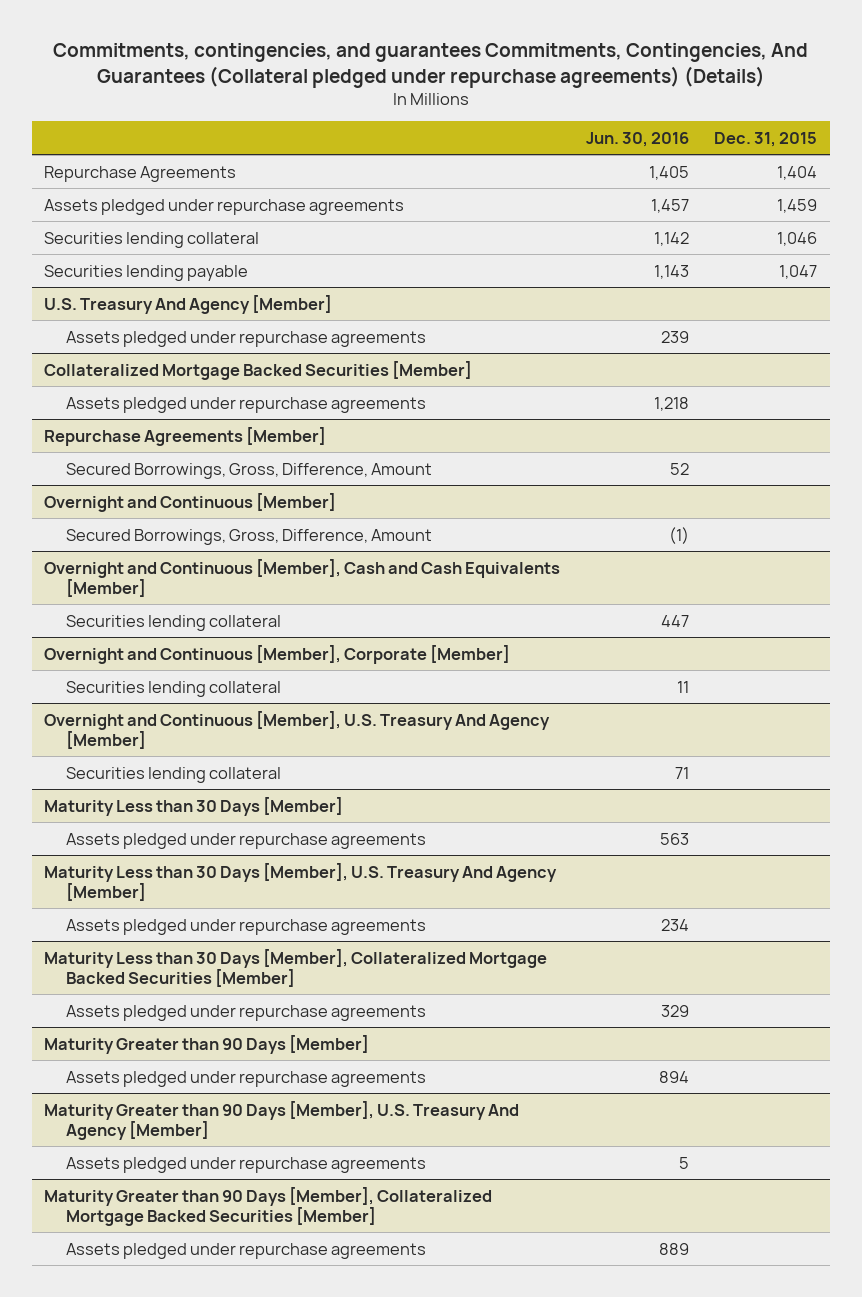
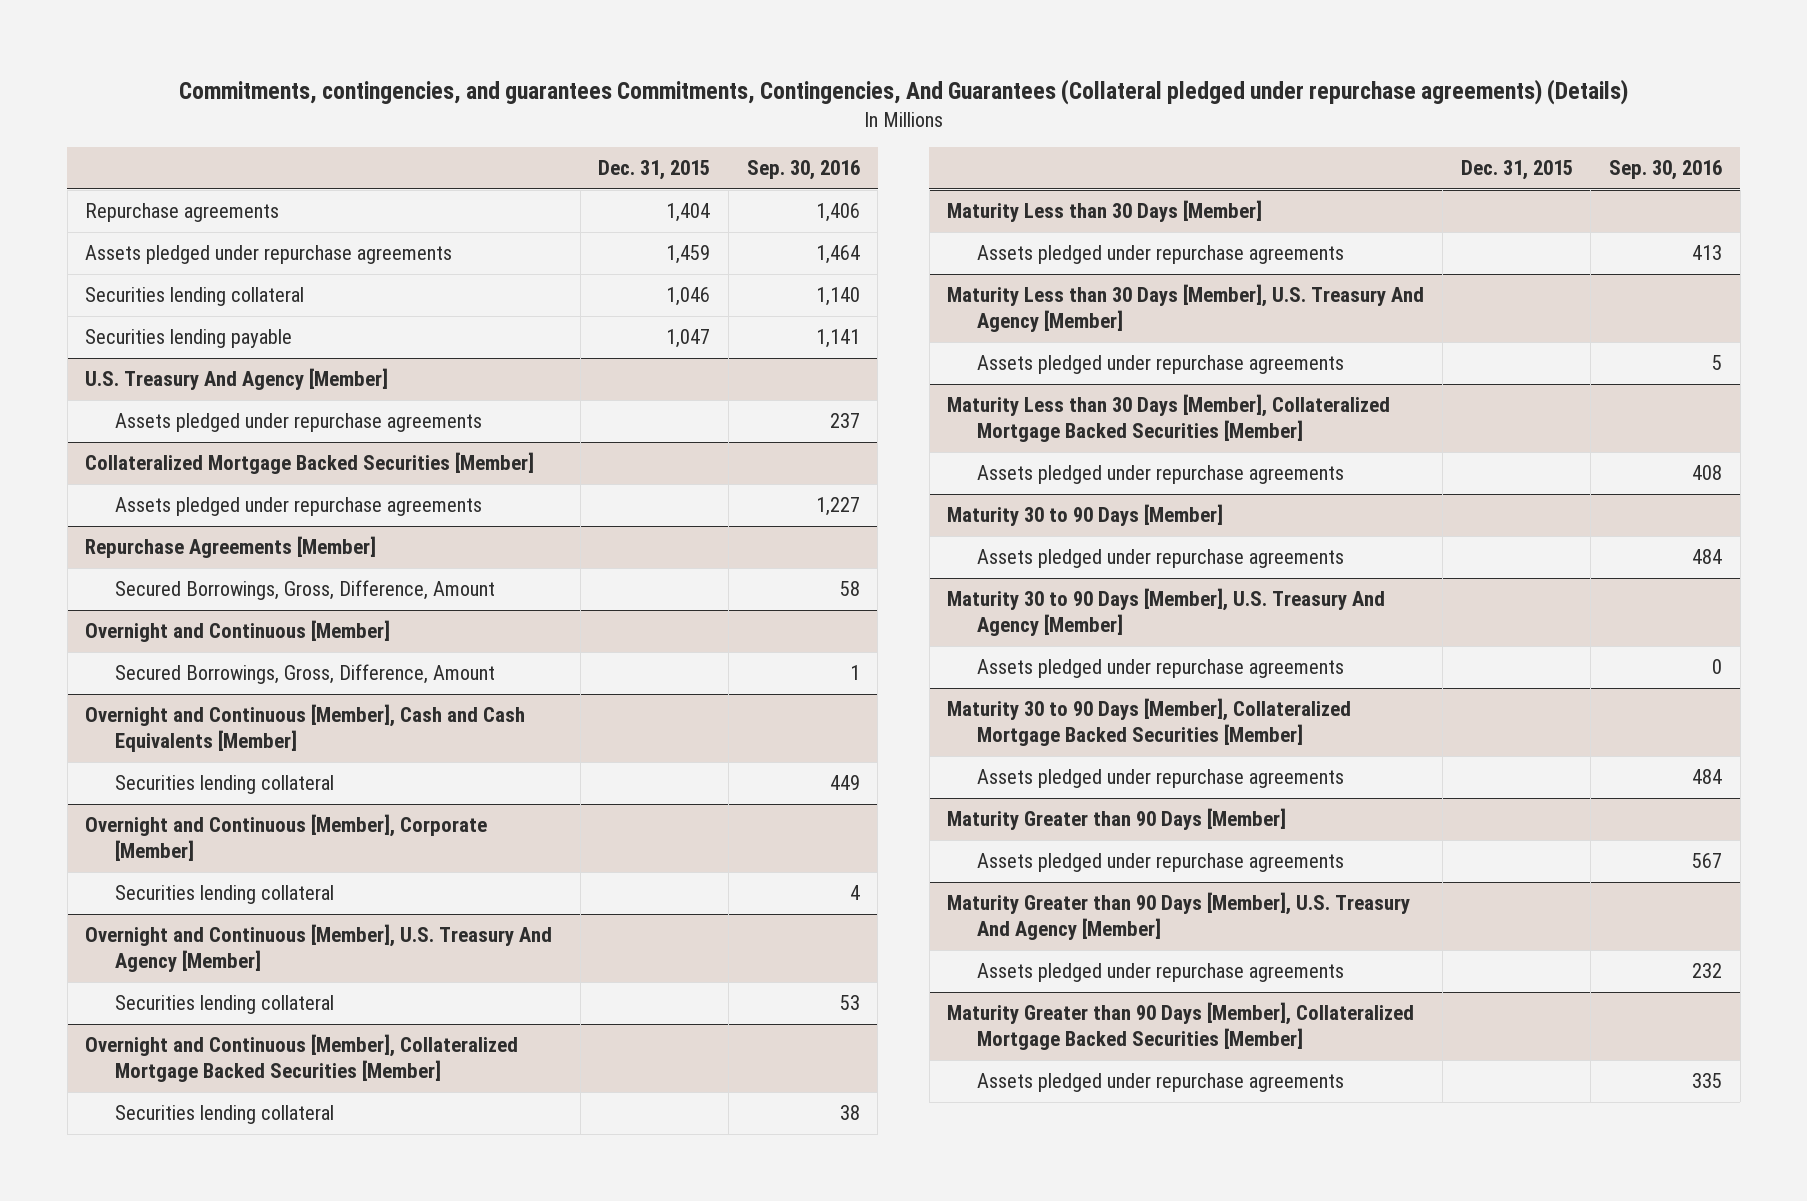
[585,131,689,147] Jun. 30, 2016 -> none
none -> [746,160,860,181] Sep. 30, 2016
[44,165,237,182] Repurchase Agreements -> [85,203,280,223] Repurchase agreements
none -> [85,1034,519,1083] Overnight and Continuous [Member], Collateralized Mortgage Backed Securities [Member]
none -> [114,1105,334,1125] Securities lending collateral
none -> [947,504,1224,527] Maturity 30 to 90 Days [Member]
none -> [976,549,1344,569] Assets pledged under repurchase agreements
none -> [947,588,1386,637] Maturity 30 to 90 Days [Member], U.S. Treasury And Agency [Member]
none -> [976,659,1344,679] Assets pledged under repurchase agreements
none -> [947,698,1352,747] Maturity 30 to 90 Days [Member], Collateralized Mortgage Backed Securities [Member]
none -> [976,769,1344,789] Assets pledged under repurchase agreements

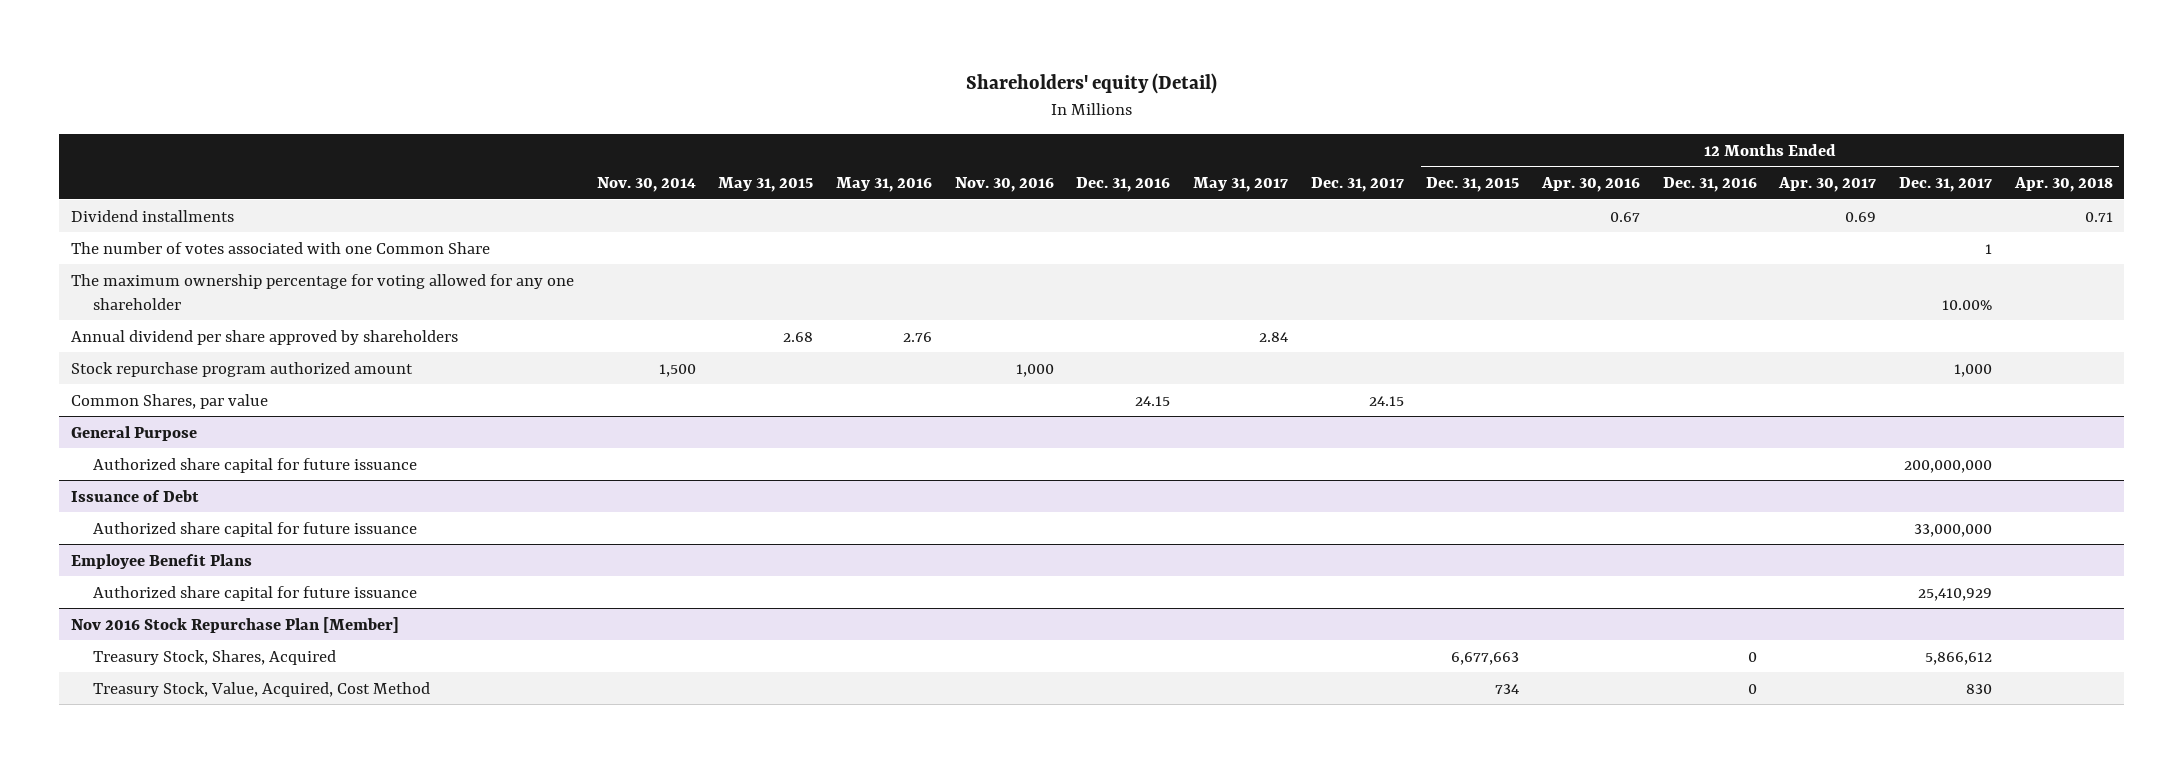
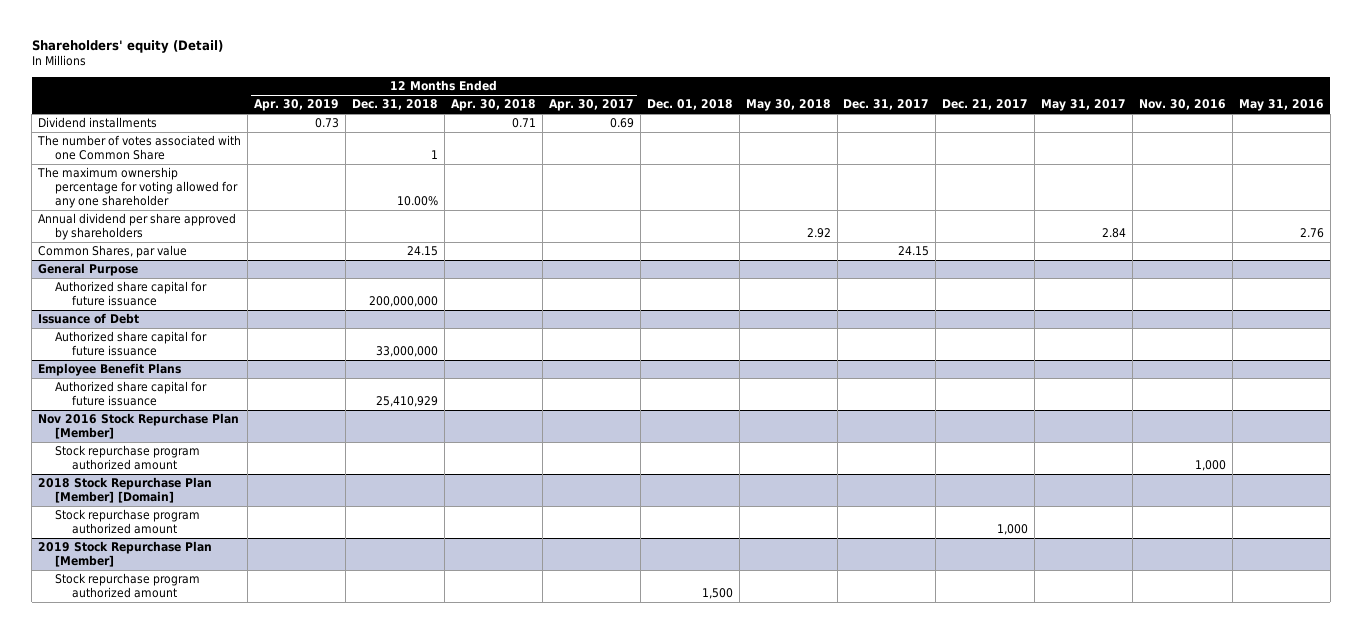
[596,176,696,192] Nov. 30, 2014 -> none
[718,176,814,192] May 31, 2015 -> none
[1076,176,1171,192] Dec. 31, 2016 -> none
[1426,176,1520,192] Dec. 31, 2015 -> none
[1541,176,1641,192] Apr. 30, 2016 -> none
[1662,176,1757,192] Dec. 31, 2016 -> none
[1899,176,1993,192] Dec. 31, 2017 -> none
none -> [254,99,340,112] Apr. 30, 2019
none -> [352,99,439,111] Dec. 31, 2018
none -> [646,99,733,111] Dec. 01, 2018
none -> [745,99,831,112] May 30, 2018
none -> [942,99,1029,111] Dec. 21, 2017
[70,361,413,377] Stock repurchase program authorized amount -> none
[93,649,337,665] Treasury Stock, Shares, Acquired -> none
[93,681,431,697] Treasury Stock, Value, Acquired, Cost Method -> none
none -> [54,445,200,470] Stock repurchase program authorized amount
none -> [38,477,213,503] 2018 Stock Repurchase Plan [Member] [Domain]
none -> [54,509,200,534] Stock repurchase program authorized amount
none -> [38,541,213,567] 2019 Stock Repurchase Plan [Member]
none -> [54,573,200,598] Stock repurchase program authorized amount

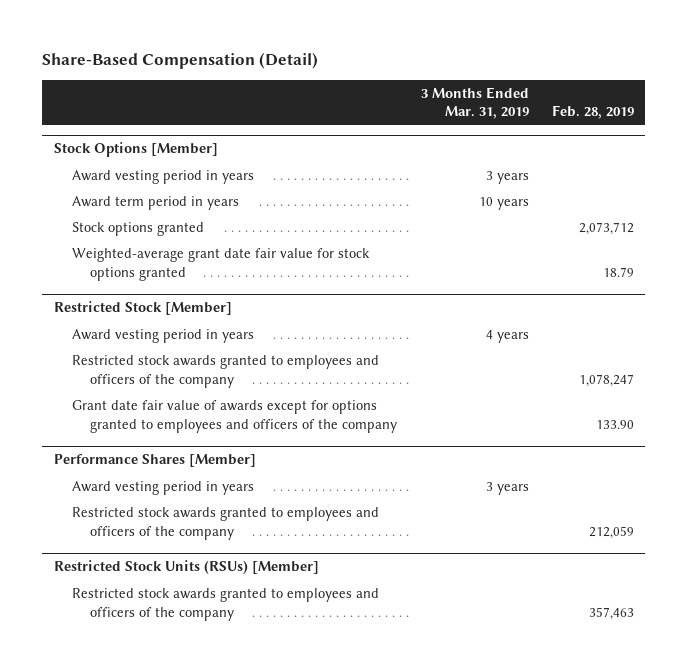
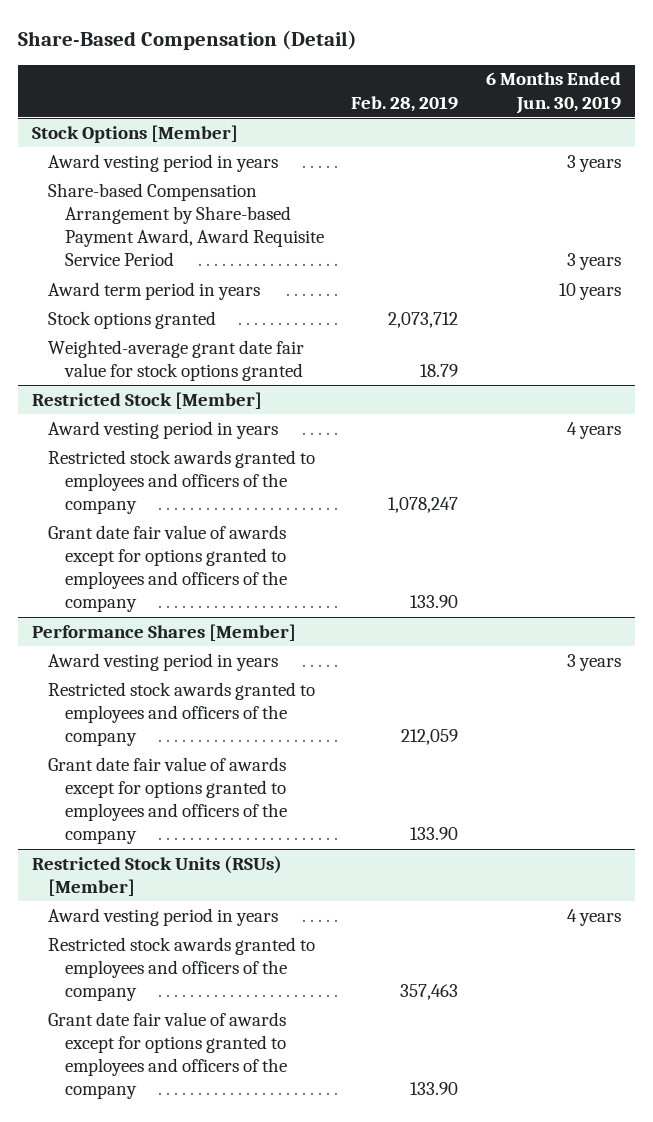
[420,86,529,120] 3 Months Ended Mar. 31, 2019 -> none
none -> [486,72,622,114] 6 Months Ended Jun. 30, 2019
none -> [48,182,324,267] Share-based Compensation Arrangement by Share-based Payment Award, Award Requisite Service Period
none -> [48,756,287,845] Grant date fair value of awards except for options granted to employees and officers of the company
none -> [48,907,279,926] Award vesting period in years
none -> [48,1011,287,1100] Grant date fair value of awards except for options granted to employees and officers of the company

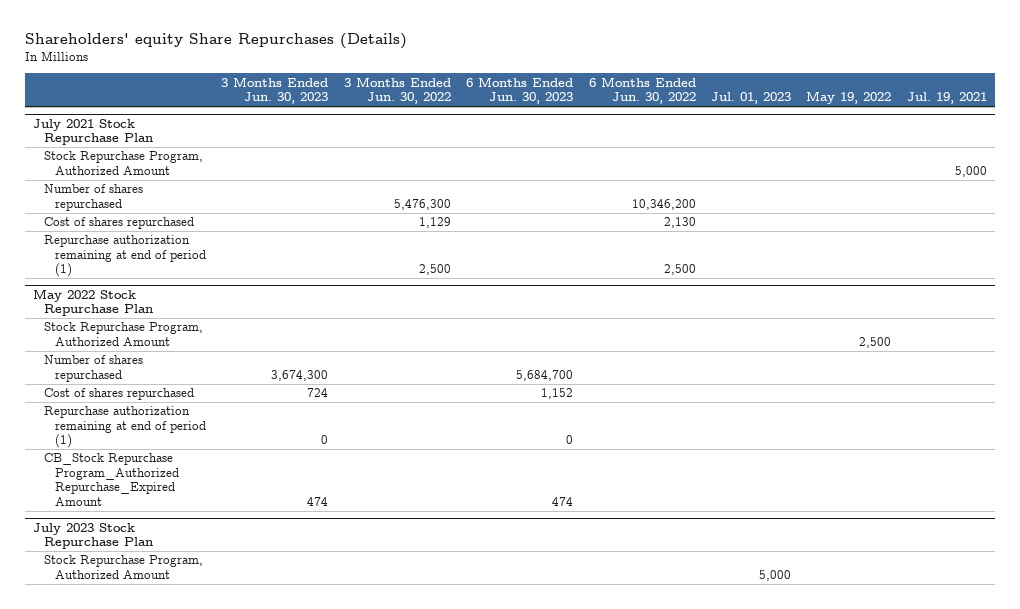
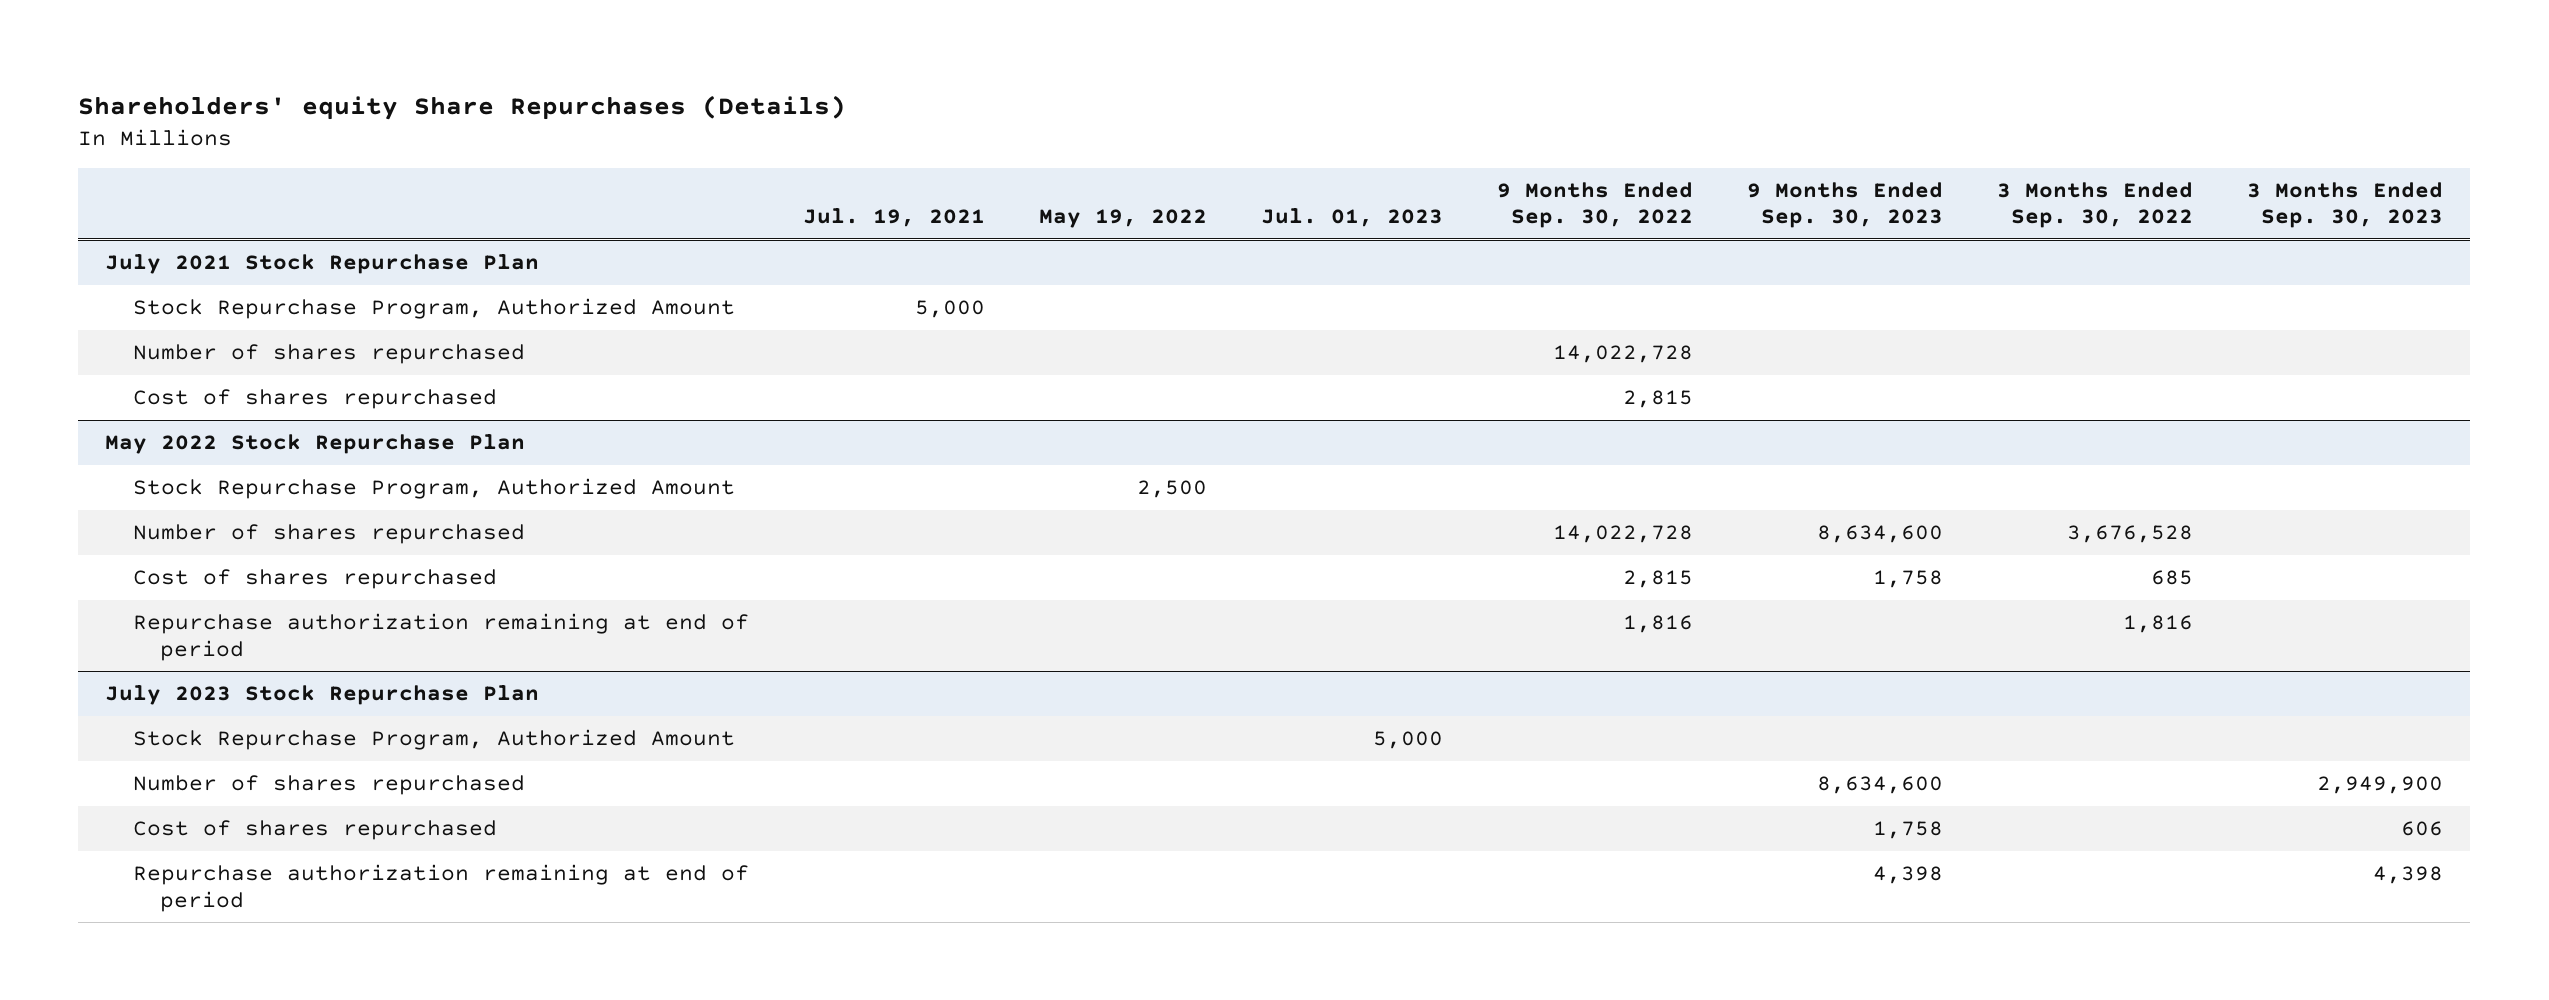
[221,76,329,105] 3 Months Ended Jun. 30, 2023 -> none
[343,76,451,105] 3 Months Ended Jun. 30, 2022 -> none
[466,76,574,105] 6 Months Ended Jun. 30, 2023 -> none
[588,76,696,105] 6 Months Ended Jun. 30, 2022 -> none
none -> [1497,181,1694,229] 9 Months Ended Sep. 30, 2022
none -> [1747,181,1944,229] 9 Months Ended Sep. 30, 2023
none -> [1997,181,2194,229] 3 Months Ended Sep. 30, 2022
none -> [2247,181,2444,229] 3 Months Ended Sep. 30, 2023
[43,235,206,278] Repurchase authorization remaining at end of period (1) -> none
[43,453,179,506] CB_Stock Repurchase Program_Authorized Repurchase_Expired Amount -> none
[43,406,206,449] Repurchase authorization remaining at end of period (1) -> [132,613,749,661] Repurchase authorization remaining at end of period
none -> [132,775,525,796] Number of shares repurchased
none -> [132,820,497,841] Cost of shares repurchased
none -> [132,864,749,912] Repurchase authorization remaining at end of period

